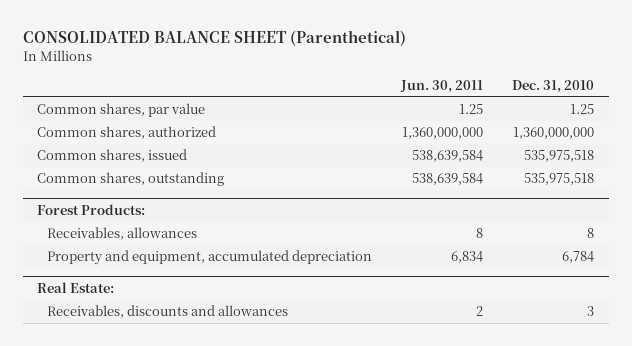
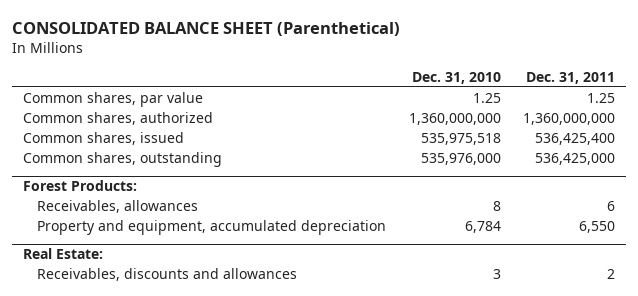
[400,79,484,93] Jun. 30, 2011 -> none
none -> [526,72,616,85] Dec. 31, 2011
[524,173,595,186] 535,975,518 -> [420,153,501,166] 535,976,000

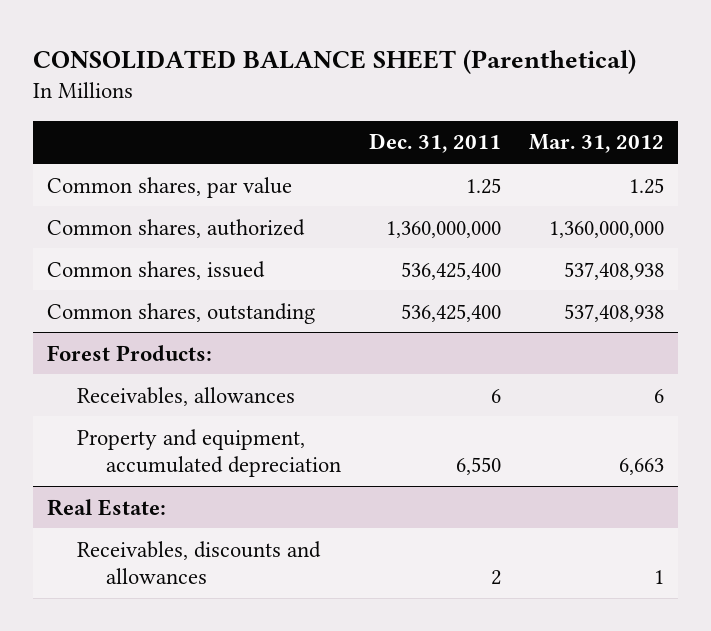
[411,72,501,85] Dec. 31, 2010 -> none
none -> [528,134,664,154] Mar. 31, 2012
[535,153,616,166] 536,425,000 -> [401,303,502,322] 536,425,400

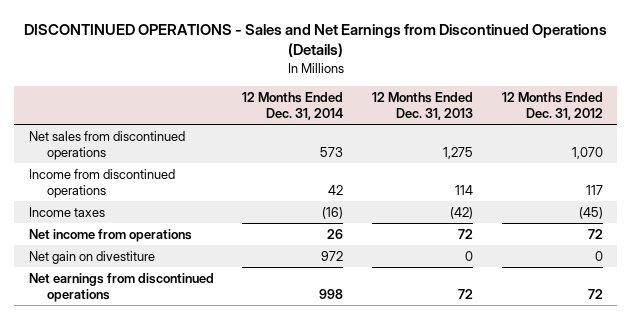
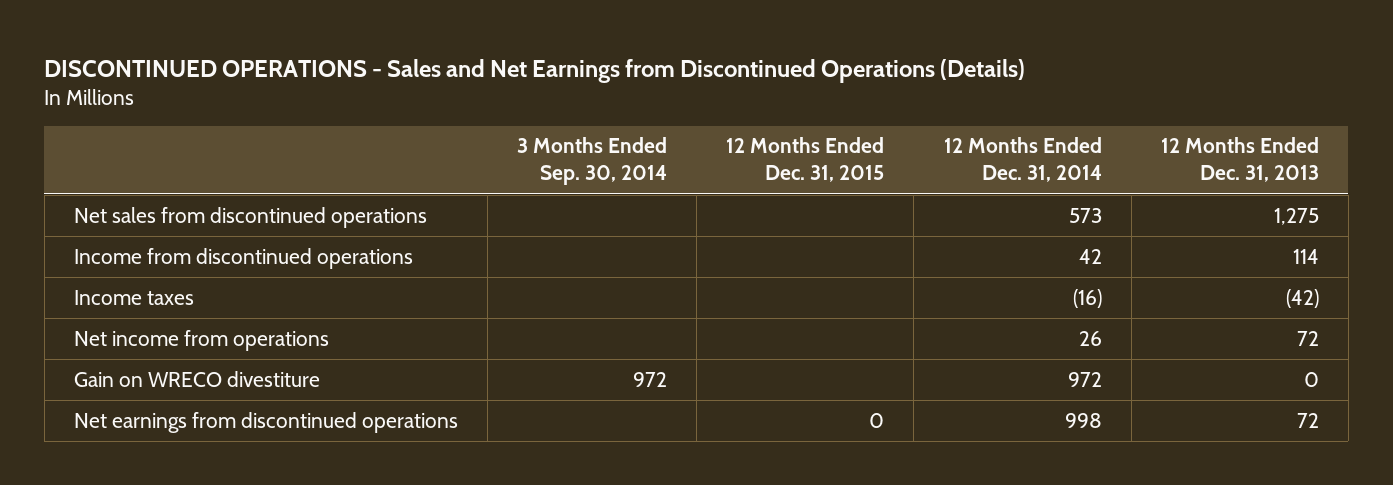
[501,91,603,120] 12 Months Ended Dec. 31, 2012 -> none
none -> [517,137,668,186] 3 Months Ended Sep. 30, 2014
none -> [726,137,885,183] 12 Months Ended Dec. 31, 2015
[28,250,155,264] Net gain on divestiture -> [73,370,320,387] Gain on WRECO divestiture

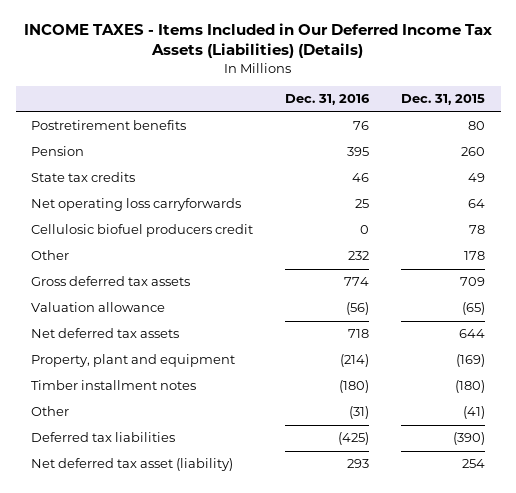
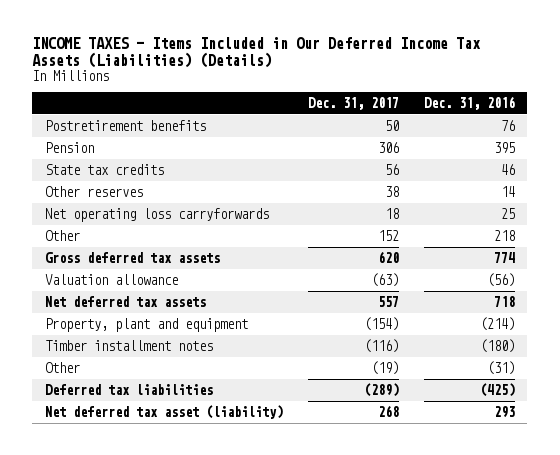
[400,94,485,106] Dec. 31, 2015 -> none
none -> [307,97,399,111] Dec. 31, 2017
none -> [44,185,143,197] Other reserves
[31,224,254,238] Cellulosic biofuel producers credit -> none
[348,251,370,261] 232 -> [493,229,515,241] 218

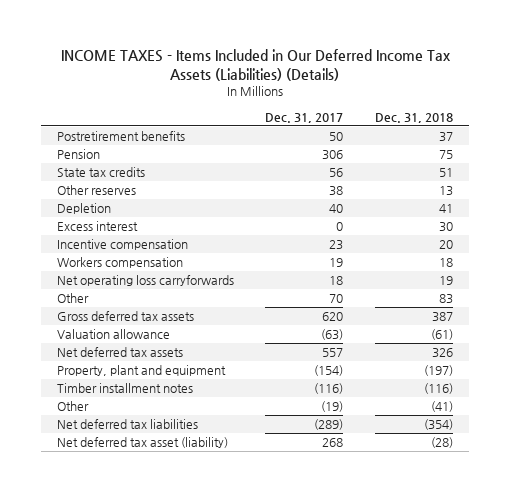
[423,96,515,111] Dec. 31, 2016 -> none
none -> [375,112,454,123] Dec. 31, 2018
none -> [56,203,111,215] Depletion
none -> [56,221,138,232] Excess interest
none -> [56,239,188,251] Incentive compensation
none -> [56,257,183,269] Workers compensation
[377,229,399,241] 152 -> [329,294,344,304] 70
[44,383,213,395] Deferred tax liabilities -> [56,419,198,430] Net deferred tax liabilities

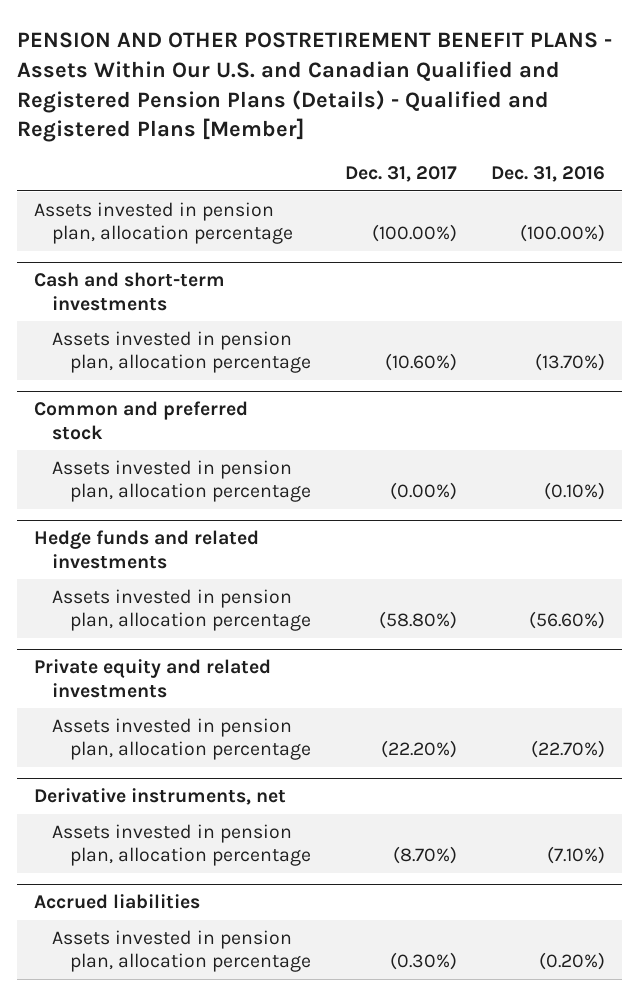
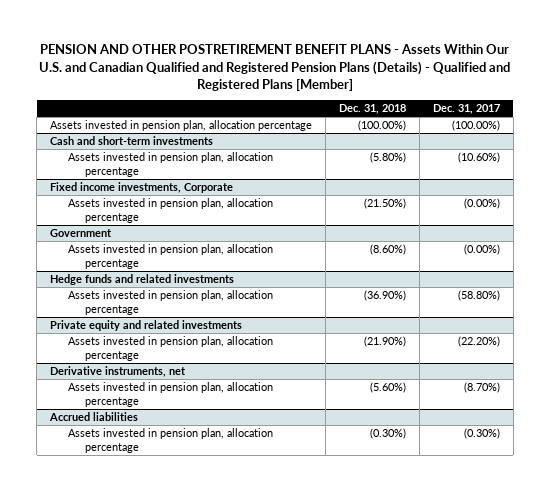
[491,166,606,183] Dec. 31, 2016 -> none
none -> [338,104,406,115] Dec. 31, 2018
[33,401,248,441] Common and preferred stock -> none
none -> [50,182,234,194] Fixed income investments, Corporate
none -> [50,229,113,238] Government
none -> [67,244,273,269] Assets invested in pension plan, allocation percentage

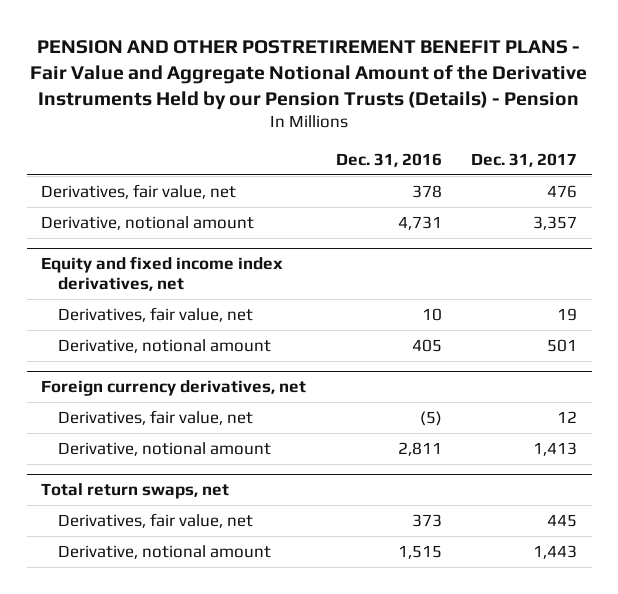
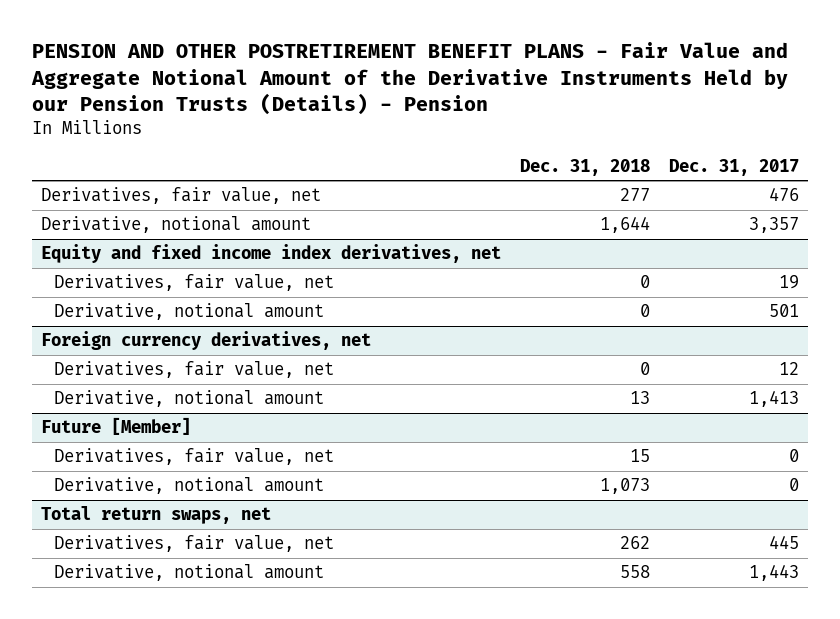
[335,152,442,167] Dec. 31, 2016 -> none
none -> [519,158,650,176] Dec. 31, 2018
none -> [41,417,192,436] Future [Member]
none -> [53,448,334,466] Derivatives, fair value, net
none -> [53,477,324,495] Derivative, notional amount

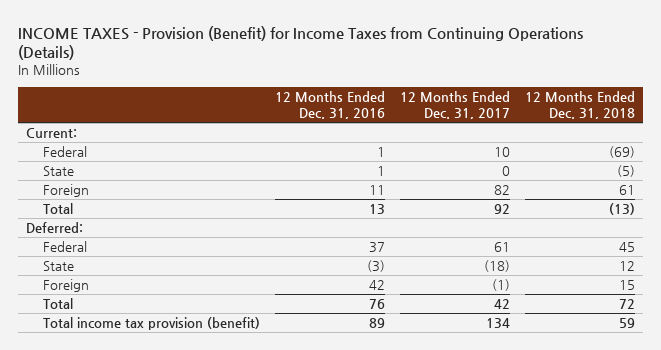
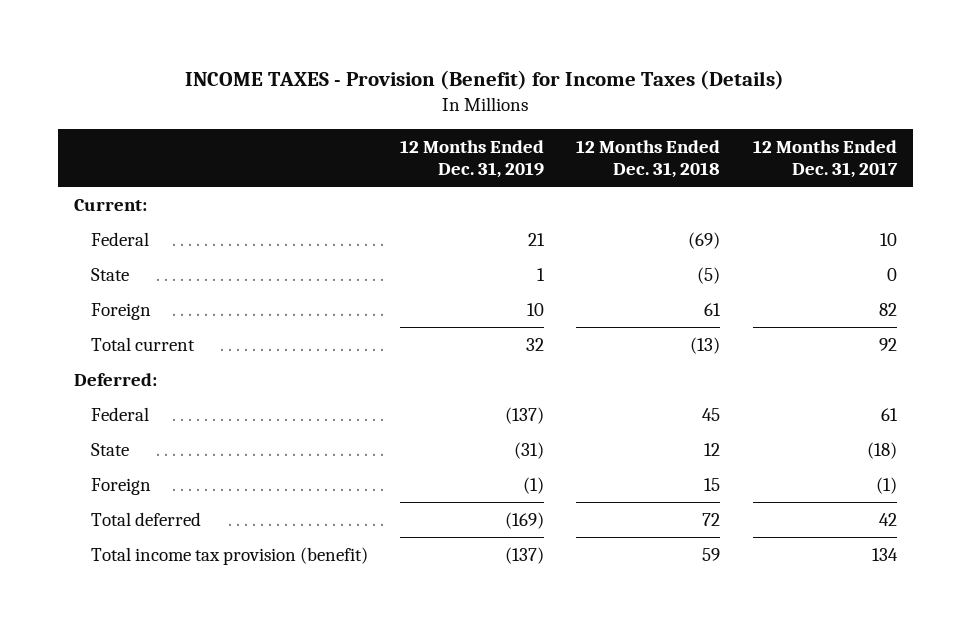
[18,25,584,61] INCOME TAXES - Provision (Benefit) for Income Taxes from Continuing Operations (Details) -> [185,70,785,91] INCOME TAXES - Provision (Benefit) for Income Taxes (Details)
[274,91,385,120] 12 Months Ended Dec. 31, 2016 -> none
none -> [399,140,544,178] 12 Months Ended Dec. 31, 2019
[42,203,73,215] Total -> [90,336,195,351] Total current
[42,298,73,310] Total -> [90,511,201,526] Total deferred

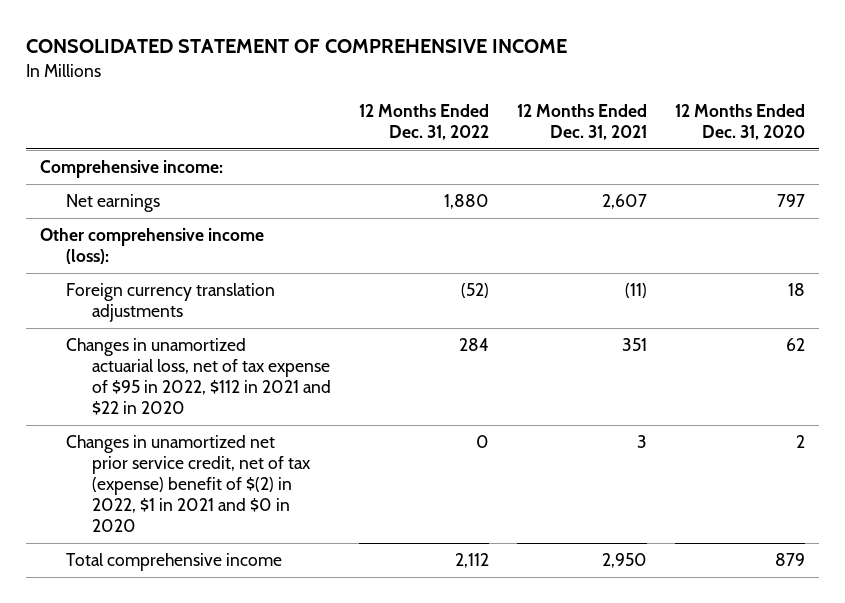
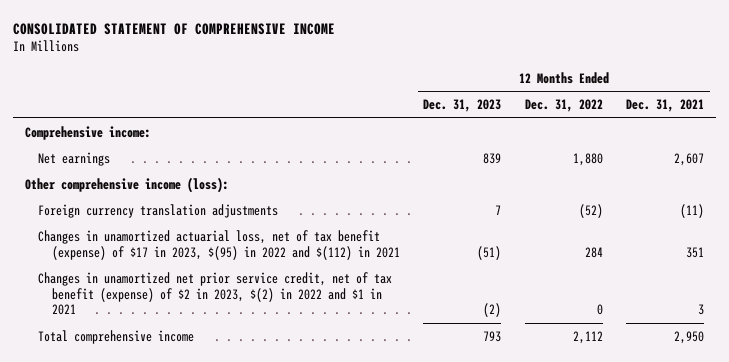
[675,103,806,141] 12 Months Ended Dec. 31, 2020 -> none
none -> [423,98,502,112] Dec. 31, 2023
[65,337,331,416] Changes in unamortized actuarial loss, net of tax expense of $95 in 2022, $112 in 2021 and $22 in 2020 -> [38,229,401,260] Changes in unamortized actuarial loss, net of tax benefit (expense) of $17 in 2023, $(95) in 2022 and $(112) in 2021
[65,434,311,533] Changes in unamortized net prior service credit, net of tax (expense) benefit of $(2) in 2022, $1 in 2021 and $0 in 2020 -> [38,271,393,316] Changes in unamortized net prior service credit, net of tax benefit (expense) of $2 in 2023, $(2) in 2022 and $1 in 2021

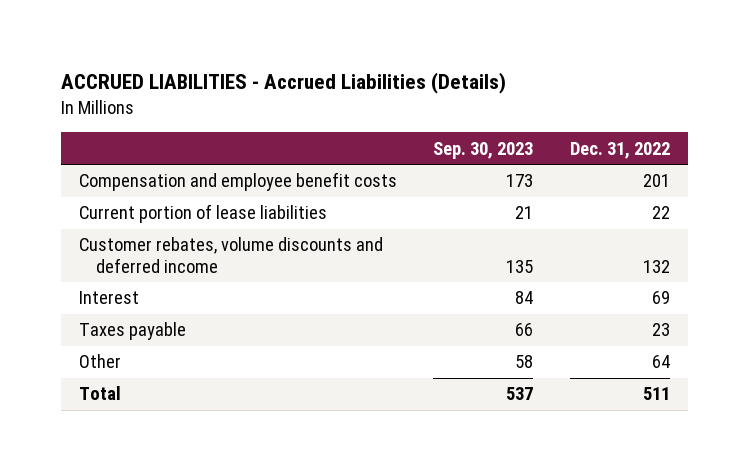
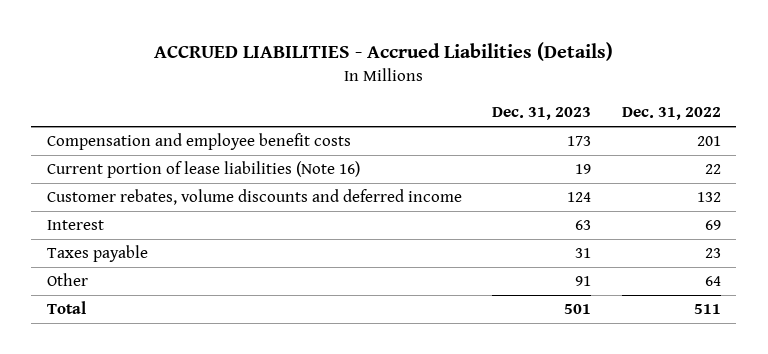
[433,141,534,159] Sep. 30, 2023 -> none
none -> [492,107,592,121] Dec. 31, 2023
[78,204,327,224] Current portion of lease liabilities -> [46,161,360,179] Current portion of lease liabilities (Note 16)

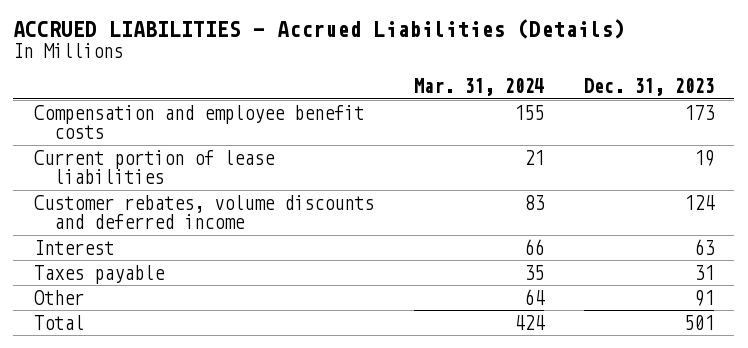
[622,107,722,121] Dec. 31, 2022 -> none
none -> [413,78,544,97] Mar. 31, 2024
[46,161,360,179] Current portion of lease liabilities (Note 16) -> [33,149,275,184] Current portion of lease liabilities

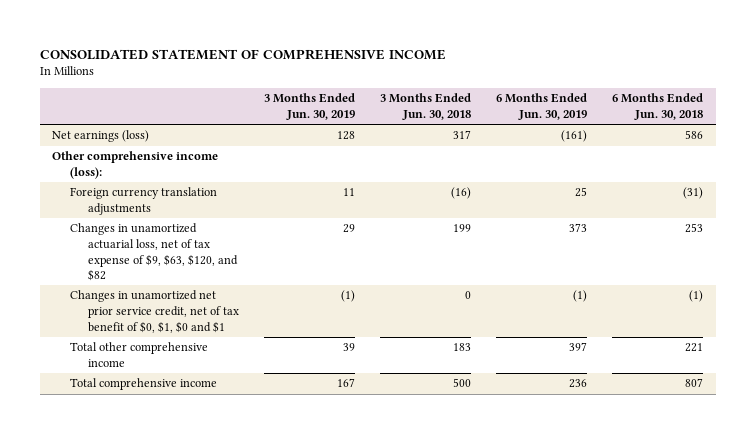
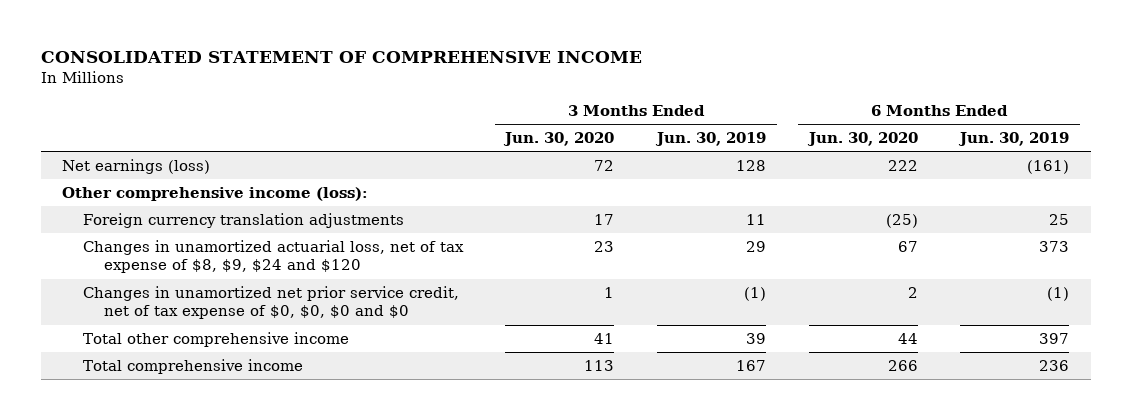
[380,93,472,120] 3 Months Ended Jun. 30, 2018 -> none
[612,93,704,120] 6 Months Ended Jun. 30, 2018 -> none
none -> [503,132,615,147] Jun. 30, 2020
none -> [806,132,918,147] Jun. 30, 2020
[70,223,239,282] Changes in unamortized actuarial loss, net of tax expense of $9, $63, $120, and $82 -> [82,239,464,274] Changes in unamortized actuarial loss, net of tax expense of $8, $9, $24 and $120
[70,290,240,333] Changes in unamortized net prior service credit, net of tax benefit of $0, $1, $0 and $1 -> [82,285,459,320] Changes in unamortized net prior service credit, net of tax expense of $0, $0, $0 and $0

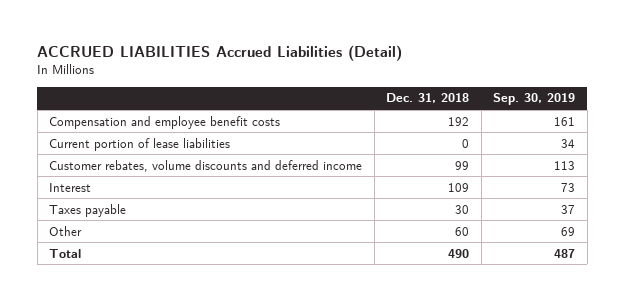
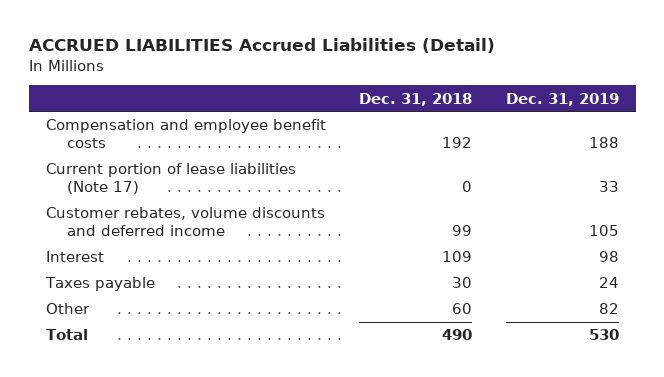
[493,93,576,106] Sep. 30, 2019 -> none
none -> [505,92,619,106] Dec. 31, 2019
[49,137,231,151] Current portion of lease liabilities -> [45,163,296,195] Current portion of lease liabilities (Note 17)

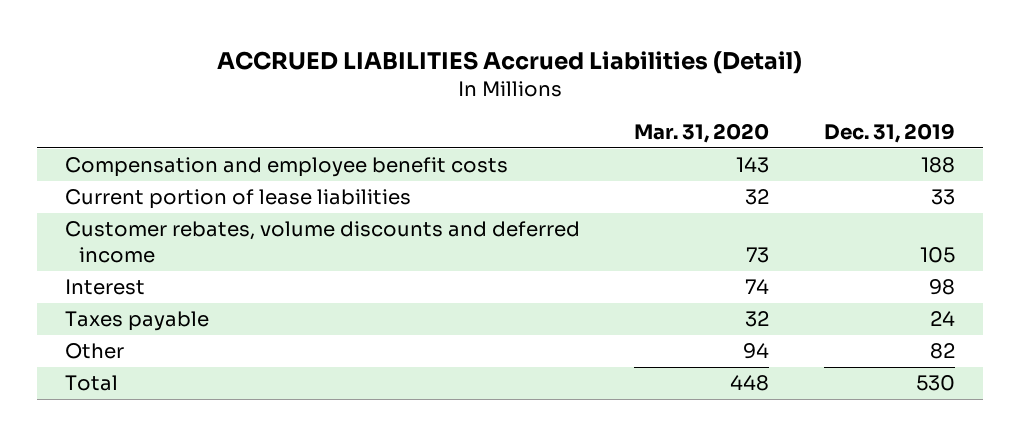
[359,92,473,106] Dec. 31, 2018 -> none
none -> [634,123,770,144] Mar. 31, 2020
[45,163,296,195] Current portion of lease liabilities (Note 17) -> [64,189,411,210] Current portion of lease liabilities

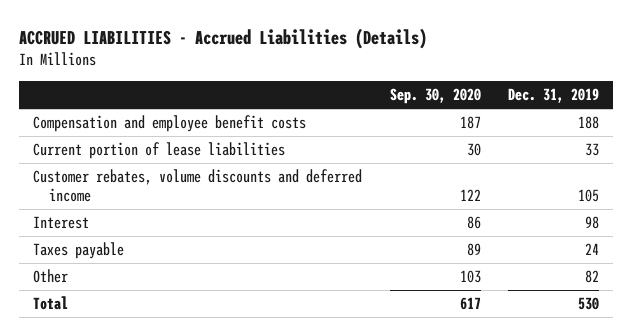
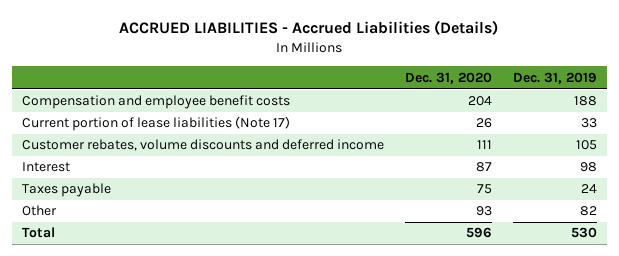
[389,88,481,105] Sep. 30, 2020 -> none
none -> [404,71,492,84] Dec. 31, 2020
[32,142,285,160] Current portion of lease liabilities -> [21,116,290,132] Current portion of lease liabilities (Note 17)

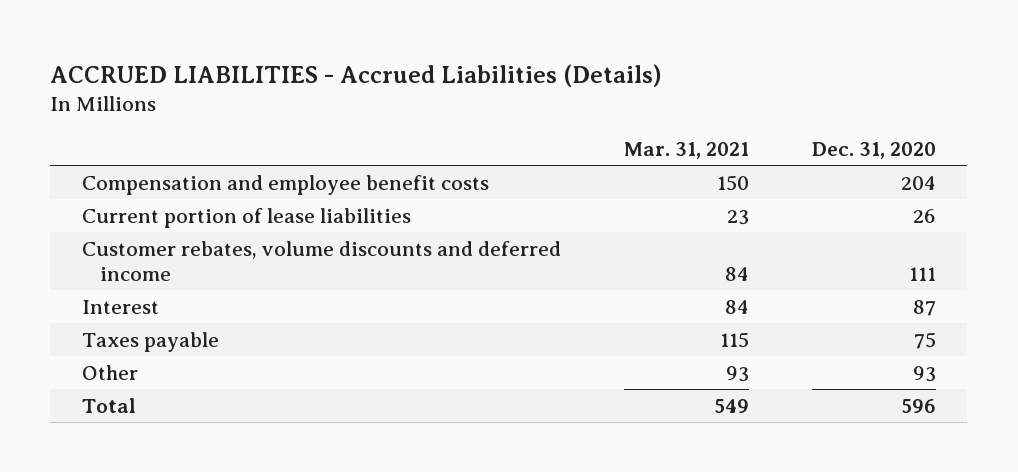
[512,71,597,84] Dec. 31, 2019 -> none
none -> [623,142,749,160] Mar. 31, 2021
[21,116,290,132] Current portion of lease liabilities (Note 17) -> [81,207,411,228] Current portion of lease liabilities

